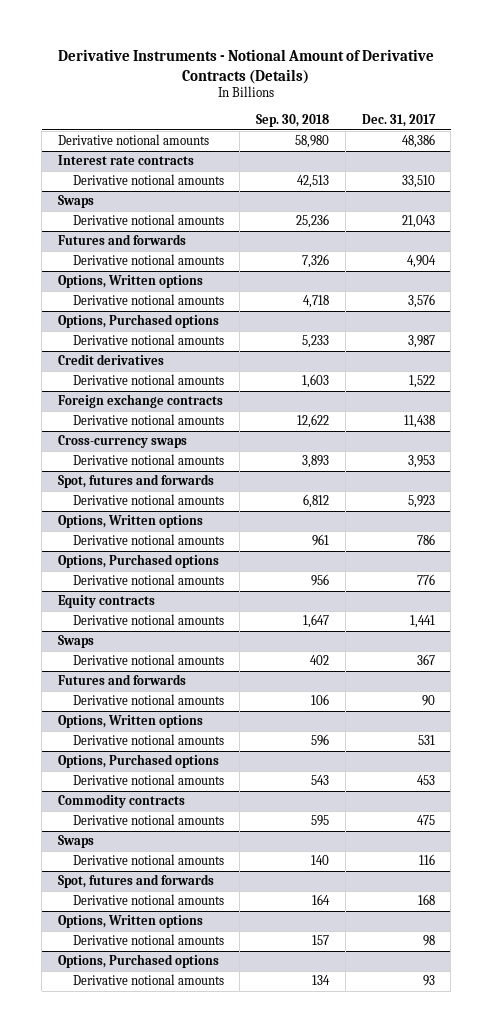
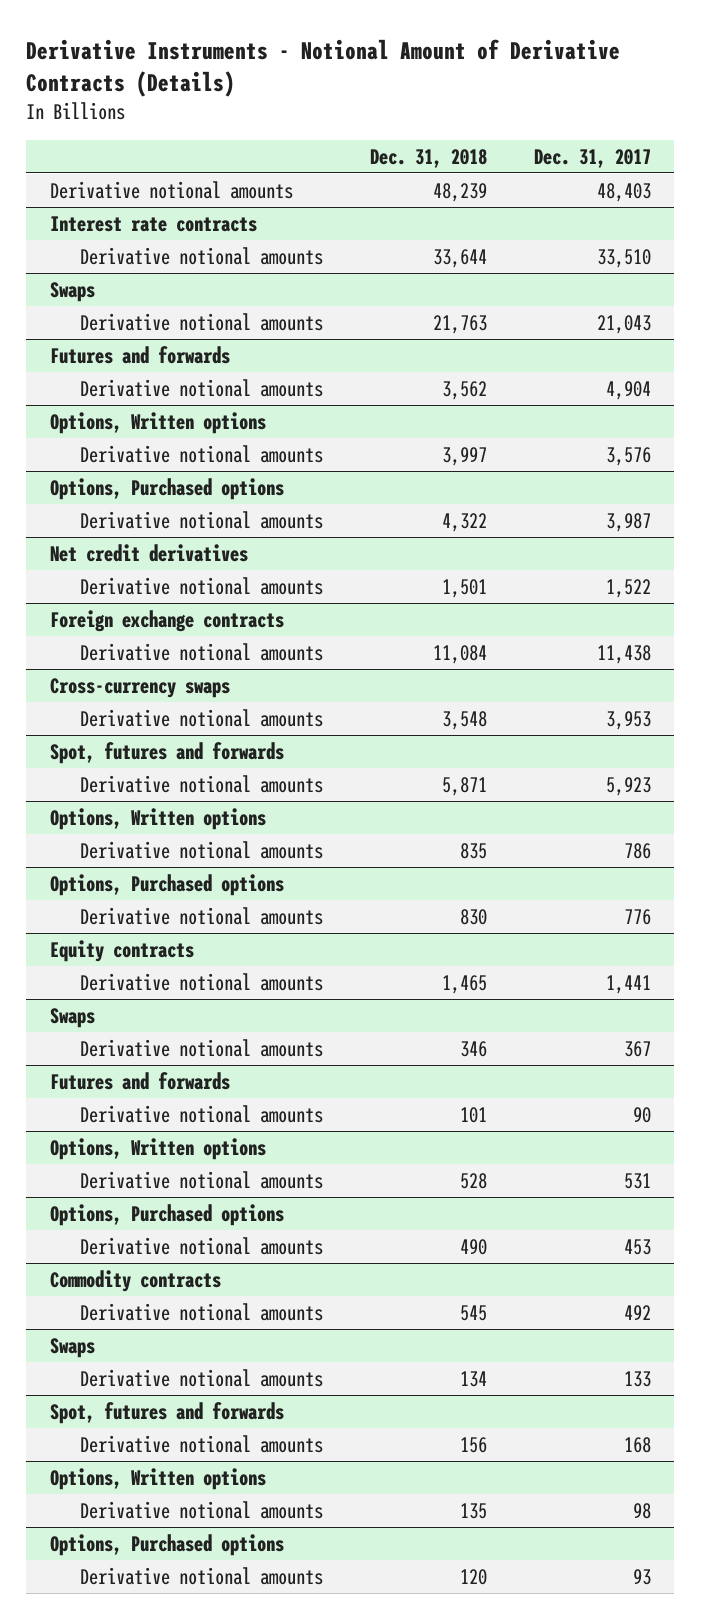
[256,114,330,128] Sep. 30, 2018 -> none
none -> [369,148,487,168] Dec. 31, 2018
[401,134,435,149] 48,386 -> [596,182,651,202] 48,403
[58,354,165,366] Credit derivatives -> [49,543,248,562] Net credit derivatives
[416,815,435,826] 475 -> [623,1304,651,1320] 492
[418,854,435,866] 116 -> [623,1370,651,1387] 133

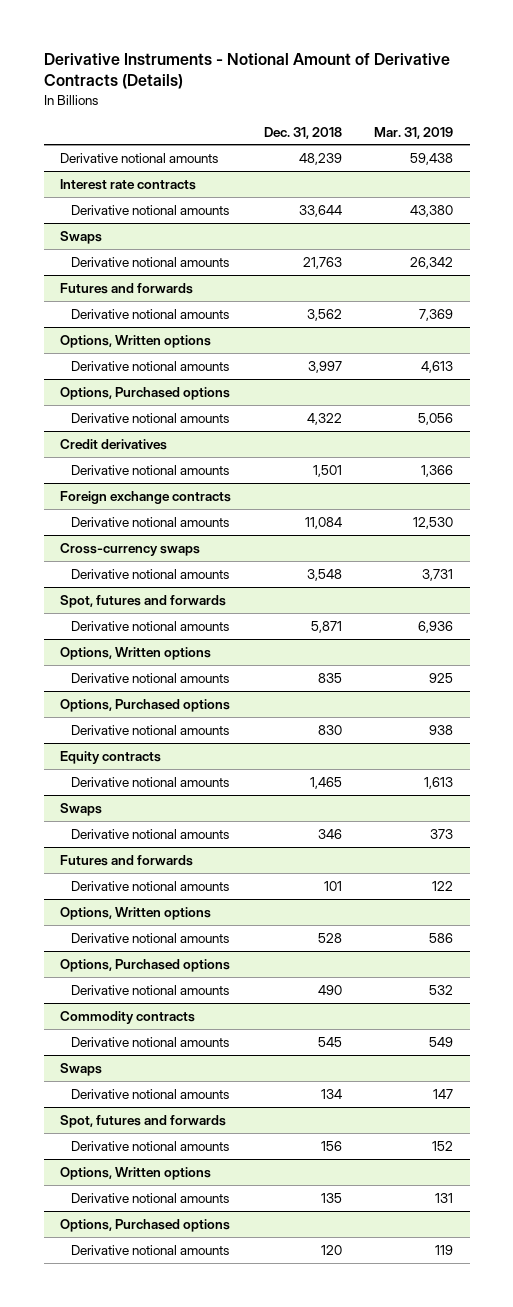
[533,148,651,168] Dec. 31, 2017 -> none
none -> [374,126,454,139] Mar. 31, 2019
[49,543,248,562] Net credit derivatives -> [60,438,168,450] Credit derivatives

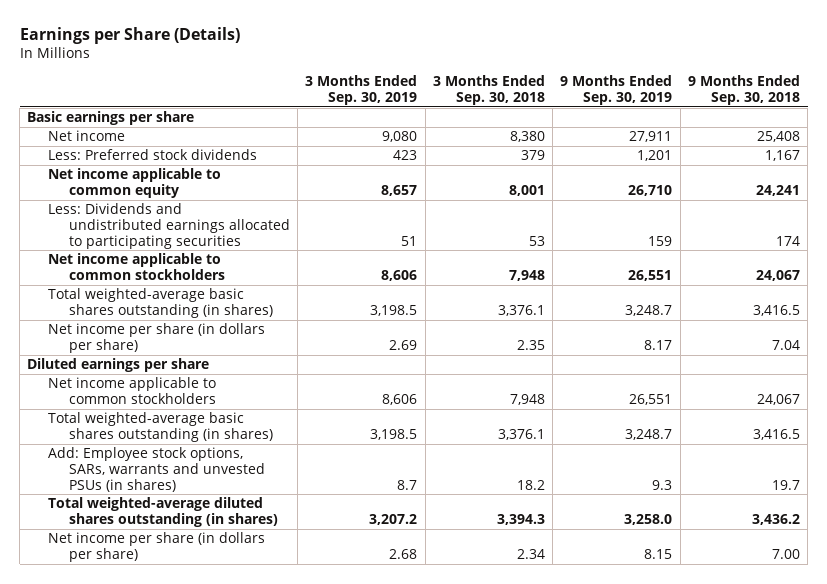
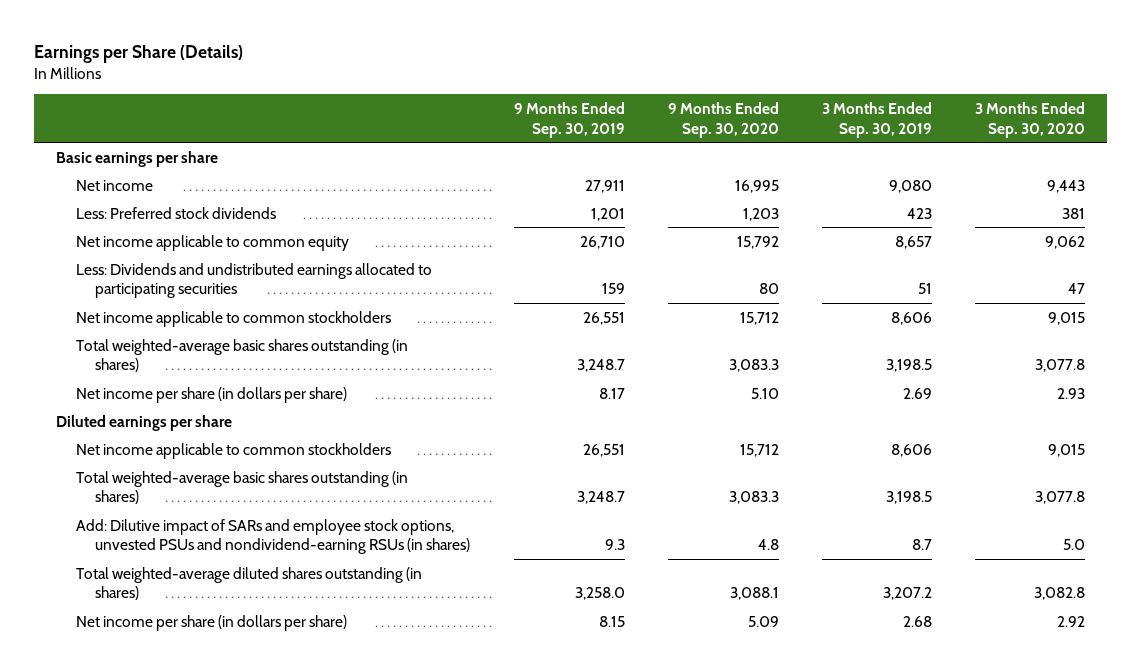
[432,75,545,105] 3 Months Ended Sep. 30, 2018 -> none
[688,75,801,105] 9 Months Ended Sep. 30, 2018 -> none
none -> [667,101,779,138] 9 Months Ended Sep. 30, 2020
none -> [975,101,1086,138] 3 Months Ended Sep. 30, 2020
[48,447,265,492] Add: Employee stock options, SARs, warrants and unvested PSUs (in shares) -> [75,518,471,555] Add: Dilutive impact of SARs and employee stock options, unvested PSUs and nondividend-earning RSUs (in shares)

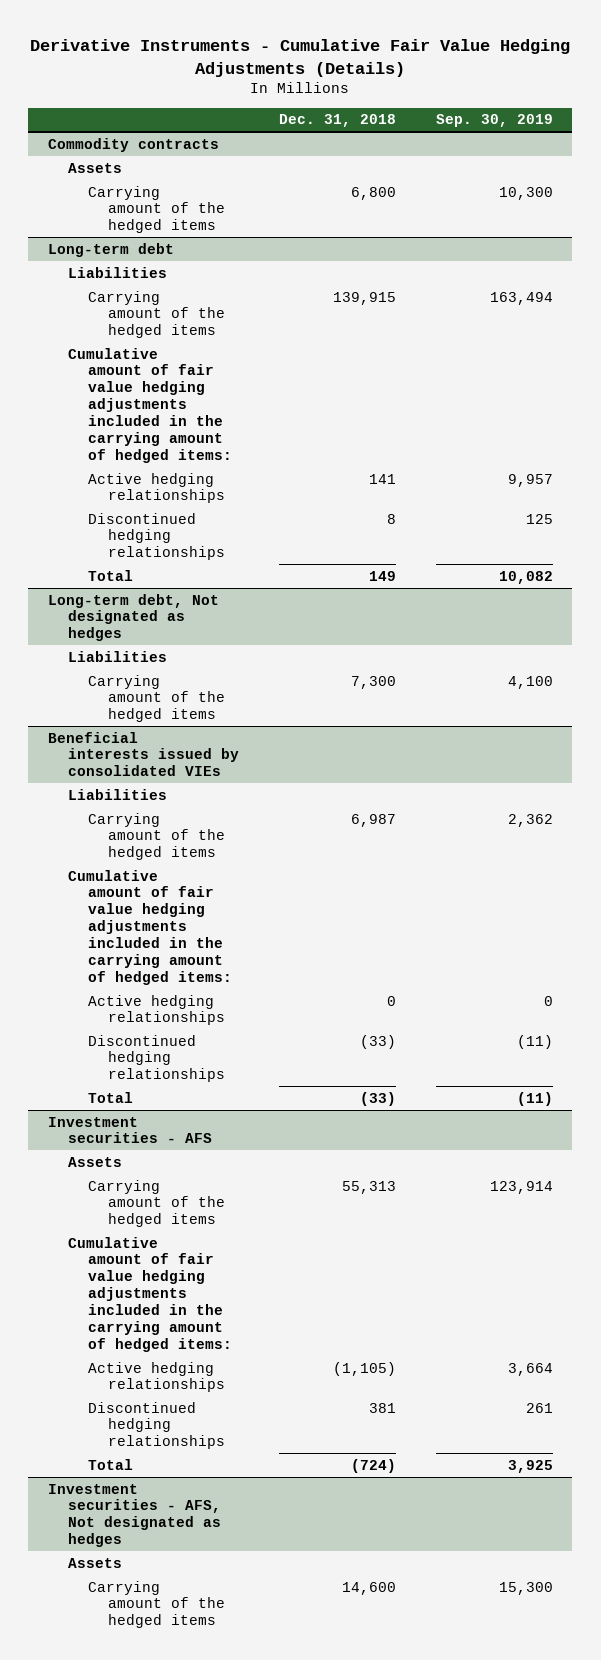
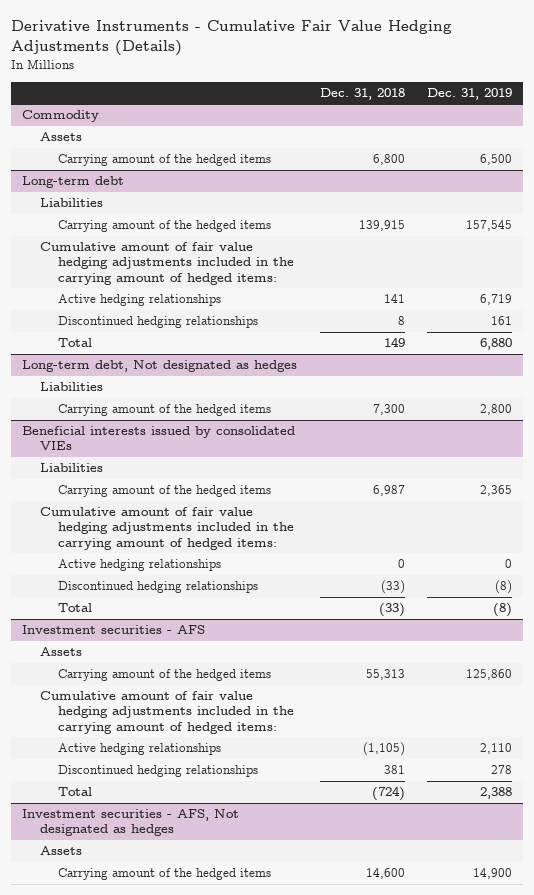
[435,114,553,128] Sep. 30, 2019 -> none
none -> [426,87,512,100] Dec. 31, 2019
[48,137,220,152] Commodity contracts -> [22,110,100,123] Commodity

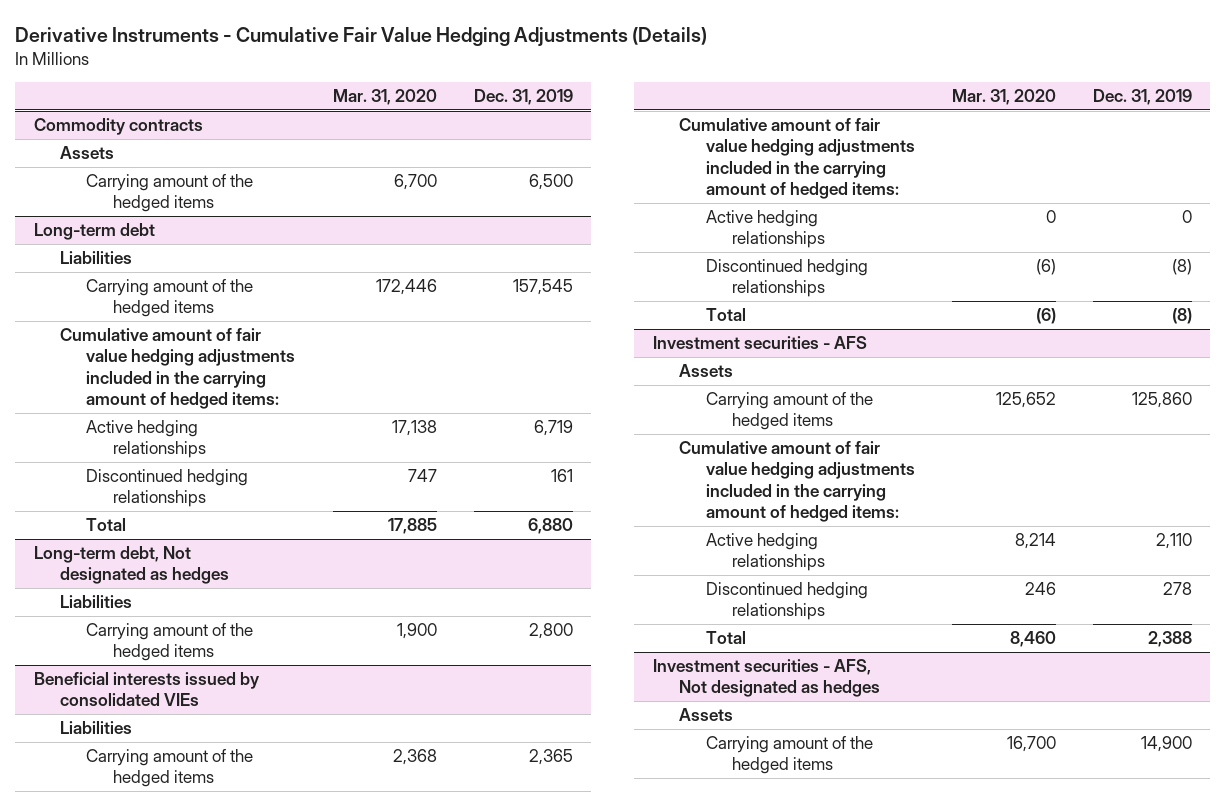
[319,87,405,100] Dec. 31, 2018 -> none
none -> [332,89,437,106] Mar. 31, 2020
[22,110,100,123] Commodity -> [33,118,203,136] Commodity contracts

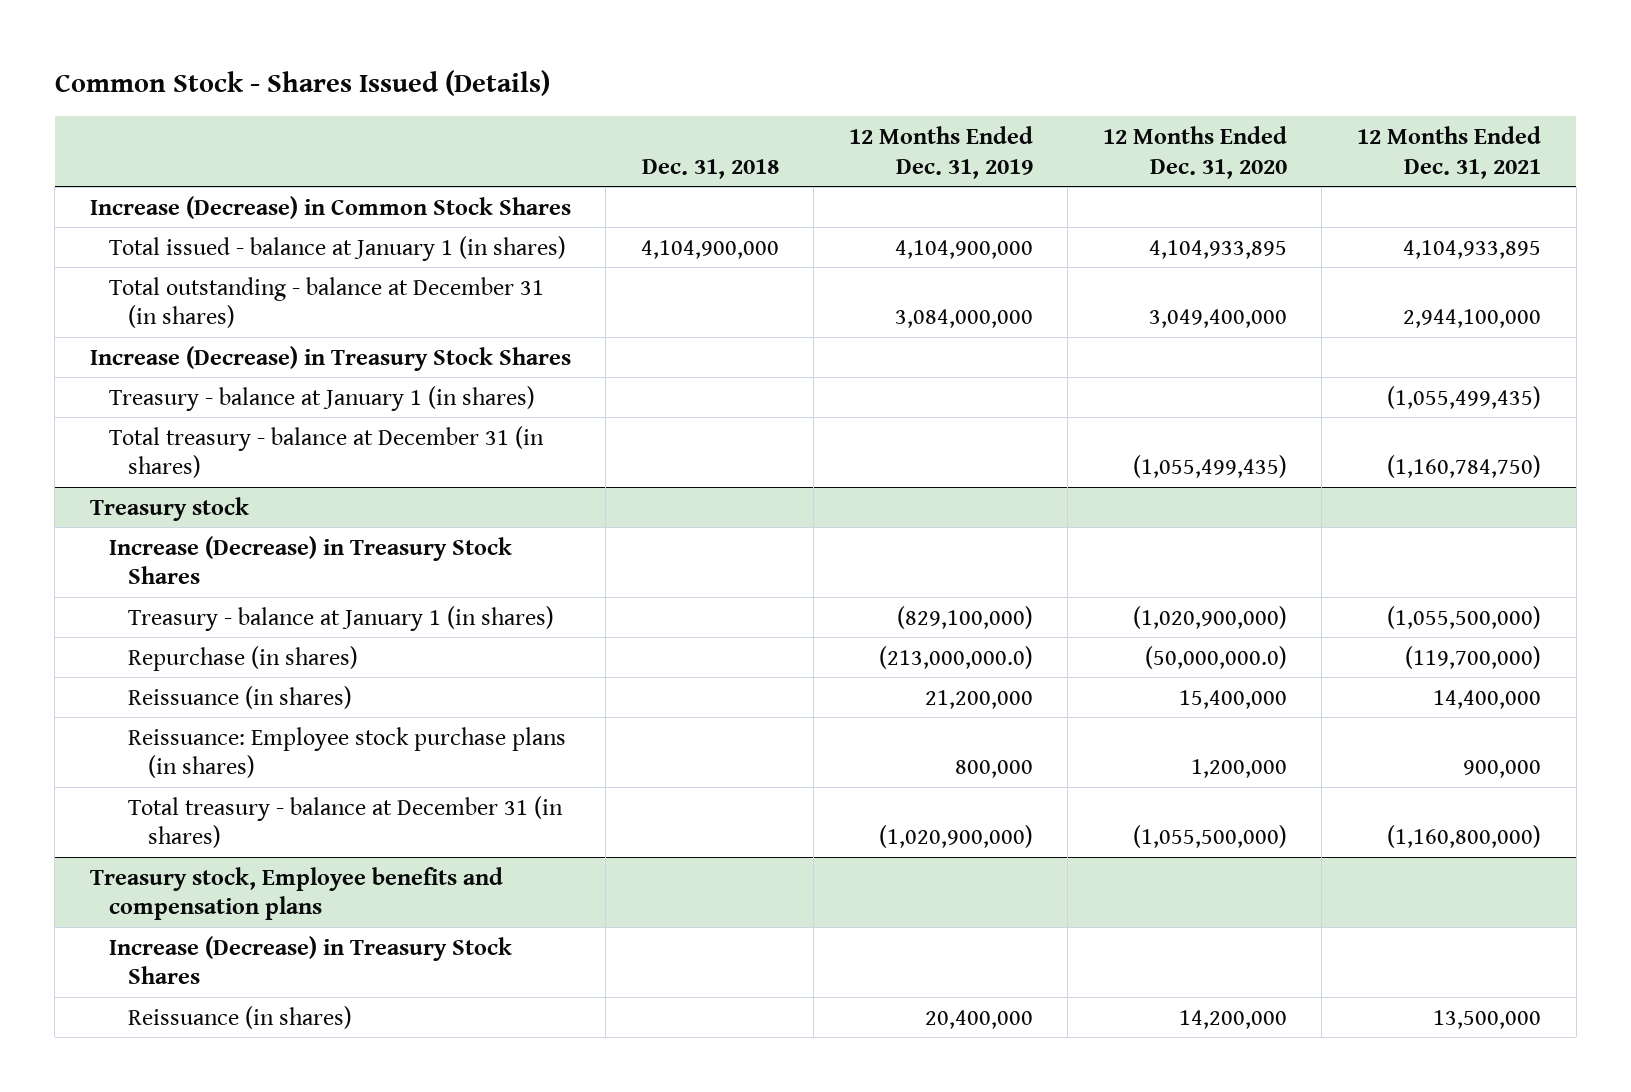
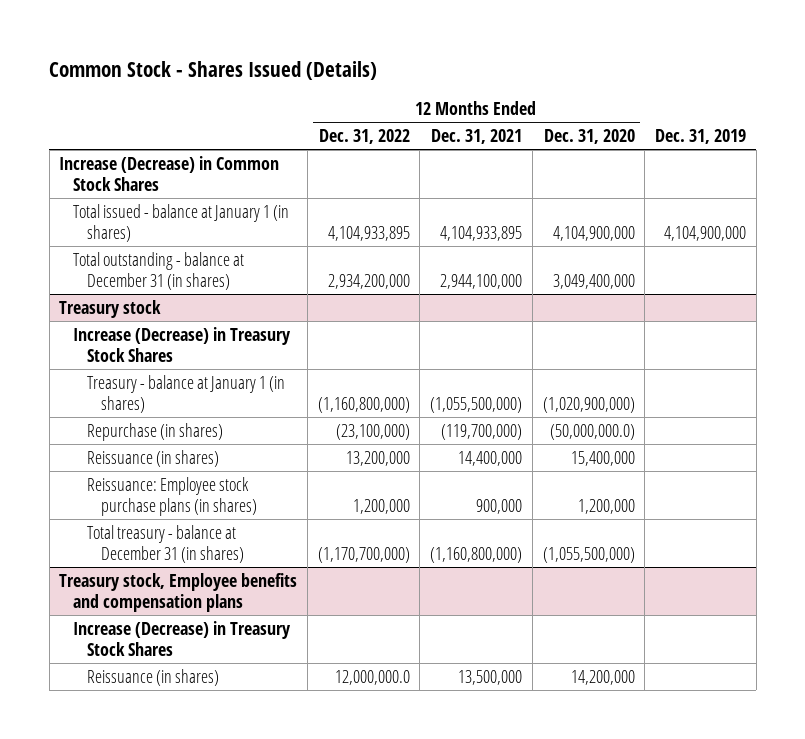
[641,158,779,179] Dec. 31, 2018 -> none
[848,126,1033,179] 12 Months Ended Dec. 31, 2019 -> none
none -> [318,129,410,145] Dec. 31, 2022
none -> [655,129,747,145] Dec. 31, 2019
[1148,239,1287,259] 4,104,933,895 -> [552,226,635,242] 4,104,900,000
[89,345,571,371] Increase (Decrease) in Treasury Stock Shares -> none
[109,385,536,411] Treasury - balance at January 1 (in shares) -> none
[109,425,545,479] Total treasury - balance at December 31 (in shares) -> none

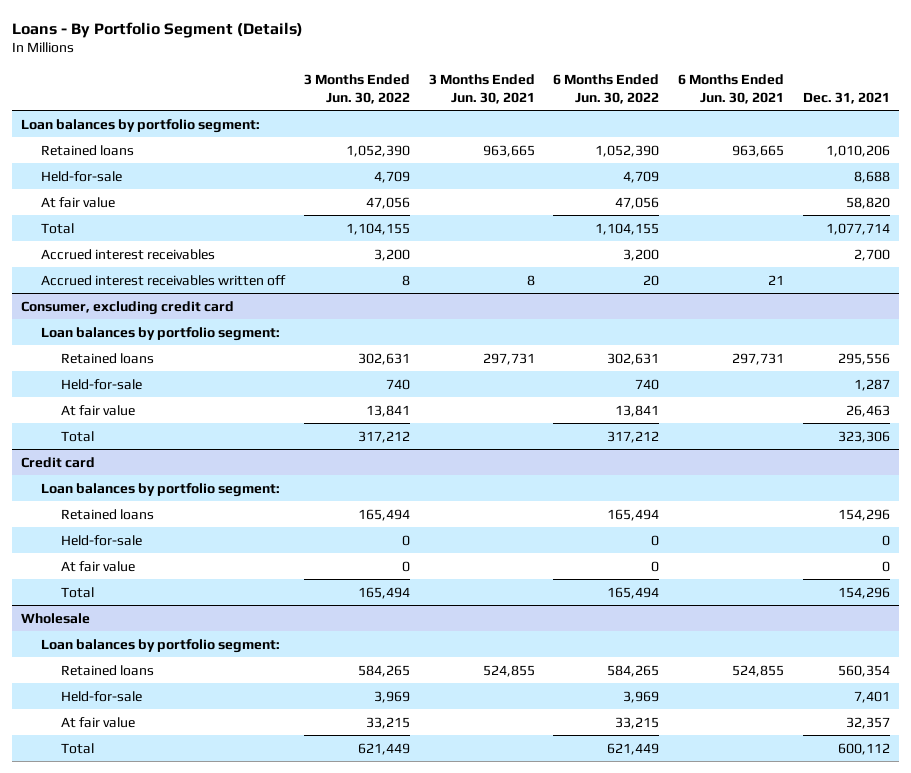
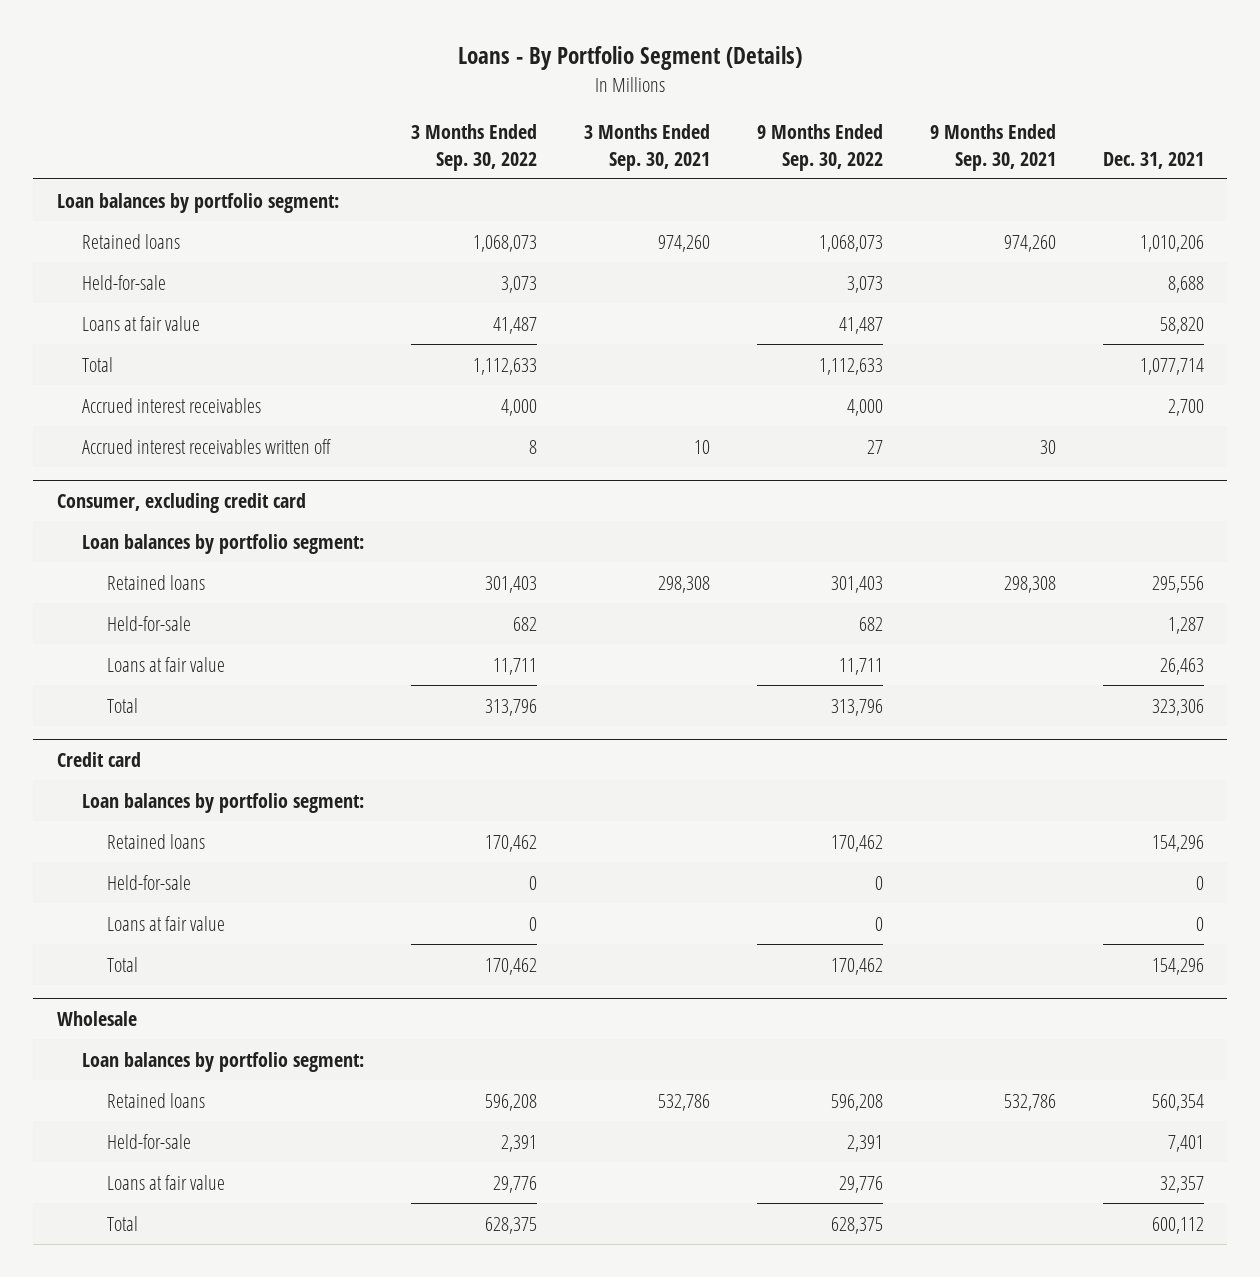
[304,74,411,104] 3 Months Ended Jun. 30, 2022 -> none
[428,74,535,104] 3 Months Ended Jun. 30, 2021 -> none
[553,74,660,104] 6 Months Ended Jun. 30, 2022 -> none
[678,74,785,104] 6 Months Ended Jun. 30, 2021 -> none
none -> [410,124,537,171] 3 Months Ended Sep. 30, 2022
none -> [583,124,710,171] 3 Months Ended Sep. 30, 2021
none -> [756,124,883,171] 9 Months Ended Sep. 30, 2022
none -> [929,124,1056,171] 9 Months Ended Sep. 30, 2021
[41,196,116,208] At fair value -> [81,315,200,331] Loans at fair value
[61,404,136,416] At fair value -> [106,656,225,672] Loans at fair value
[61,560,136,572] At fair value -> [106,915,225,931] Loans at fair value
[61,716,136,728] At fair value -> [106,1174,225,1190] Loans at fair value

